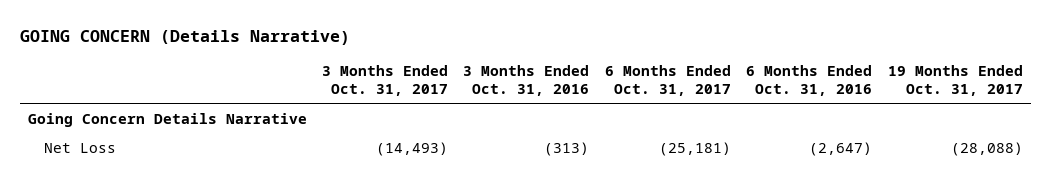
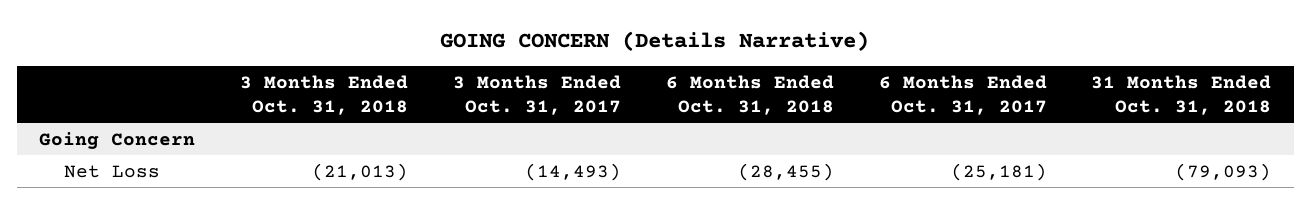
[463,64,590,97] 3 Months Ended Oct. 31, 2016 -> none
[746,64,873,97] 6 Months Ended Oct. 31, 2016 -> none
[887,64,1023,97] 19 Months Ended Oct. 31, 2017 -> none
none -> [239,74,408,115] 3 Months Ended Oct. 31, 2018
none -> [665,74,834,115] 6 Months Ended Oct. 31, 2018
none -> [1091,74,1272,115] 31 Months Ended Oct. 31, 2018
[27,112,307,127] Going Concern Details Narrative -> [39,131,196,149] Going Concern

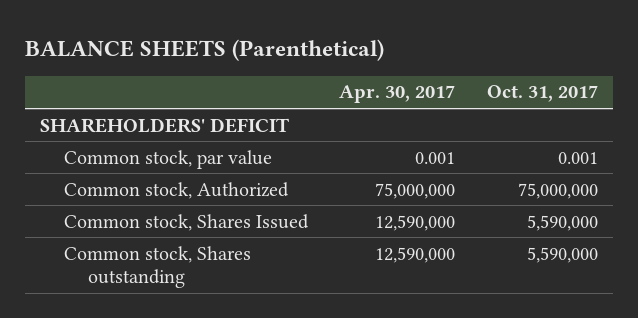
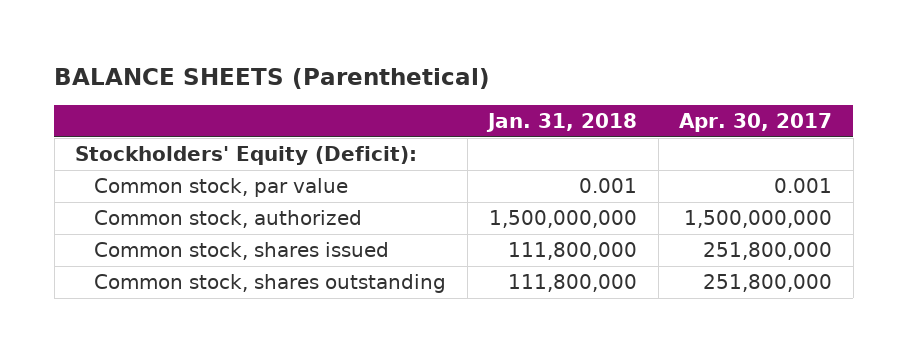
[486,85,598,103] Oct. 31, 2017 -> none
none -> [486,113,638,133] Jan. 31, 2018
[40,117,290,133] SHAREHOLDERS' DEFICIT -> [75,146,418,166] Stockholders' Equity (Deficit):
[64,181,290,199] Common stock, Authorized -> [94,210,363,229] Common stock, authorized
[375,182,456,199] 75,000,000 -> [684,210,833,229] 1,500,000,000
[64,213,310,231] Common stock, Shares Issued -> [94,242,390,261] Common stock, shares issued
[375,214,456,231] 12,590,000 -> [703,242,833,261] 251,800,000
[64,245,252,288] Common stock, Shares outstanding -> [94,274,447,294] Common stock, shares outstanding
[375,246,456,263] 12,590,000 -> [703,274,833,293] 251,800,000

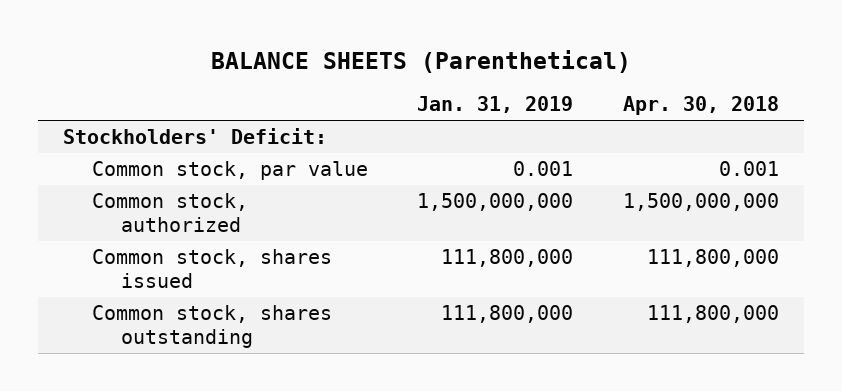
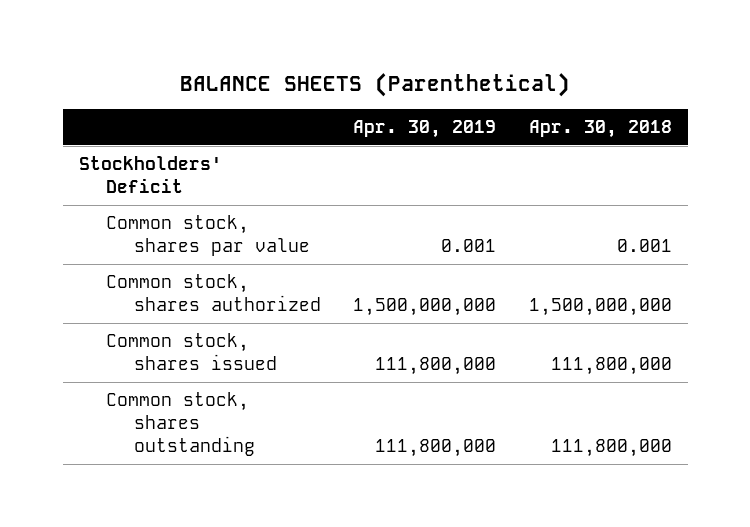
[417,96,574,114] Jan. 31, 2019 -> none
none -> [353,119,497,138] Apr. 30, 2019
[62,128,327,145] Stockholders' Deficit: -> [78,156,222,194] Stockholders' Deficit
[91,161,368,181] Common stock, par value -> [106,215,310,257] Common stock, shares par value
[91,193,248,233] Common stock, authorized -> [106,274,321,312] Common stock, shares authorized

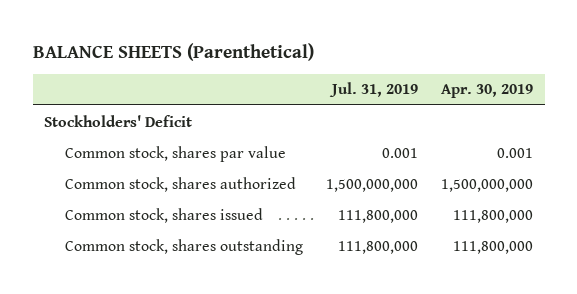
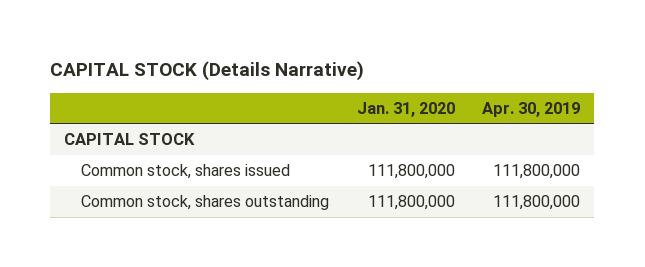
[32,42,314,61] BALANCE SHEETS (Parenthetical) -> [50,61,365,82] CAPITAL STOCK (Details Narrative)
[328,82,418,98] Jul. 31, 2019 -> none
none -> [356,101,455,117] Jan. 31, 2020
[44,114,193,127] Stockholders' Deficit -> none
[64,145,286,162] Common stock, shares par value -> none
[64,176,296,192] Common stock, shares authorized -> none
none -> [64,133,196,146] CAPITAL STOCK

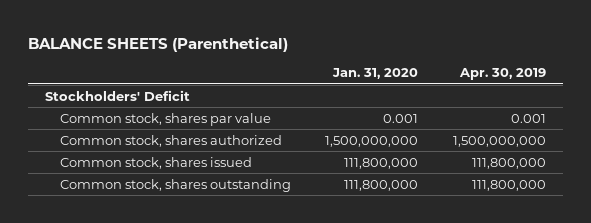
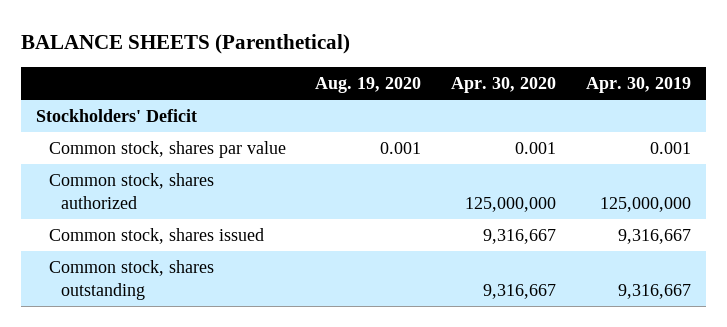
[332,68,419,80] Jan. 31, 2020 -> none
none -> [315,77,422,94] Aug. 19, 2020
none -> [451,77,557,94] Apr. 30, 2020
[452,135,546,147] 1,500,000,000 -> [599,197,691,213] 125,000,000
[471,157,546,169] 111,800,000 -> [617,229,691,245] 9,316,667
[471,179,546,191] 111,800,000 -> [617,284,691,300] 9,316,667

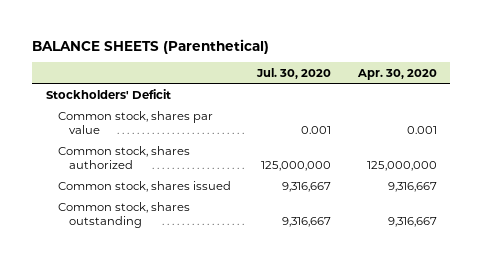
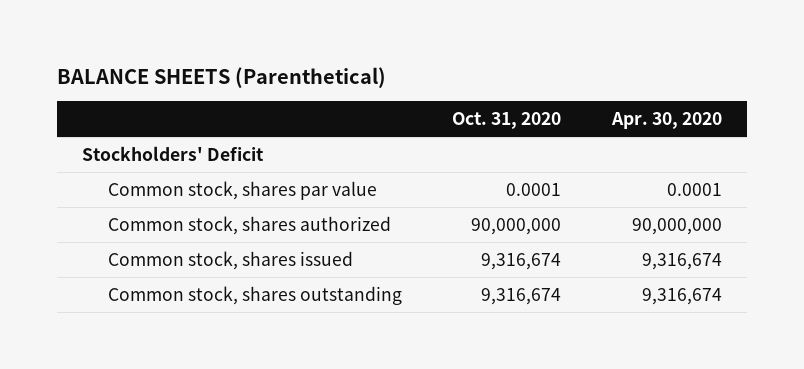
[256,67,332,79] Jul. 30, 2020 -> none
none -> [452,112,562,130] Oct. 31, 2020
[406,125,437,134] 0.001 -> [666,182,722,196] 0.0001
[366,160,437,171] 125,000,000 -> [631,217,722,235] 90,000,000
[387,181,437,192] 9,316,667 -> [641,252,722,270] 9,316,674
[387,216,437,227] 9,316,667 -> [641,287,722,305] 9,316,674

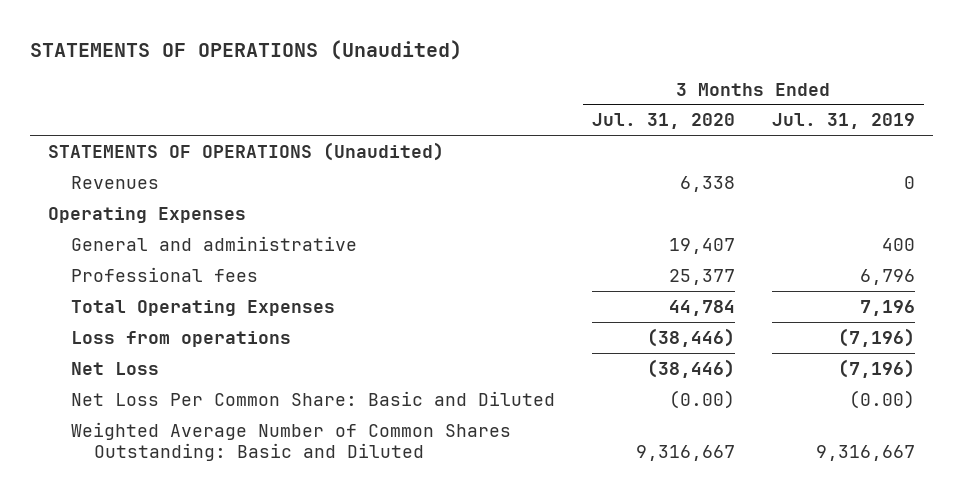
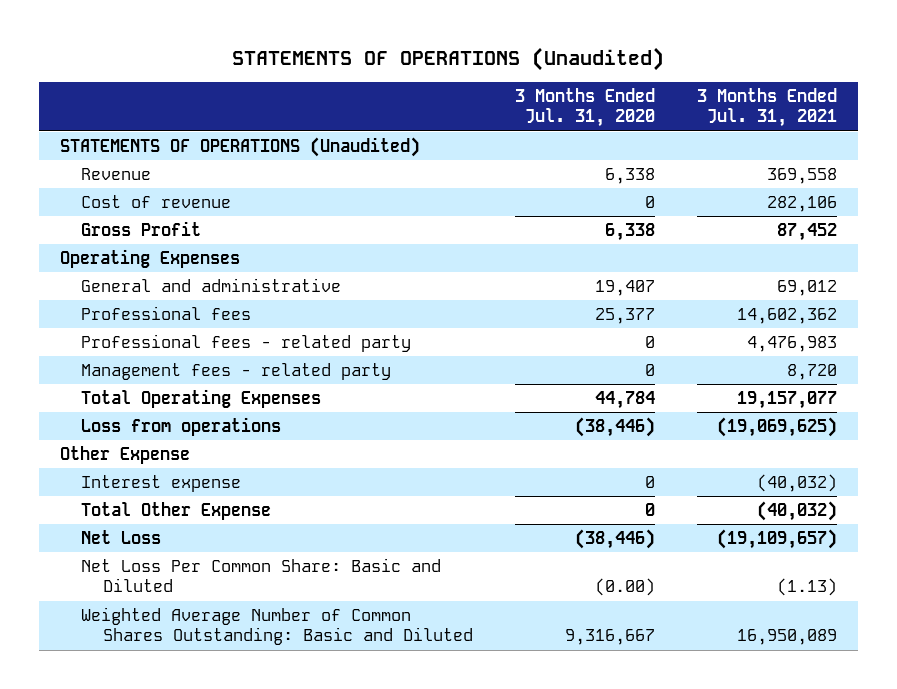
[771,113,915,130] Jul. 31, 2019 -> none
none -> [696,88,837,128] 3 Months Ended Jul. 31, 2021
[71,175,160,189] Revenues -> [81,168,152,181] Revenue
none -> [81,195,232,209] Cost of revenue
none -> [81,221,202,237] Gross Profit
none -> [81,334,412,353] Professional fees - related party
none -> [81,363,392,381] Management fees - related party
none -> [59,446,190,465] Other Expense
none -> [81,475,242,493] Interest expense
none -> [81,502,272,521] Total Other Expense

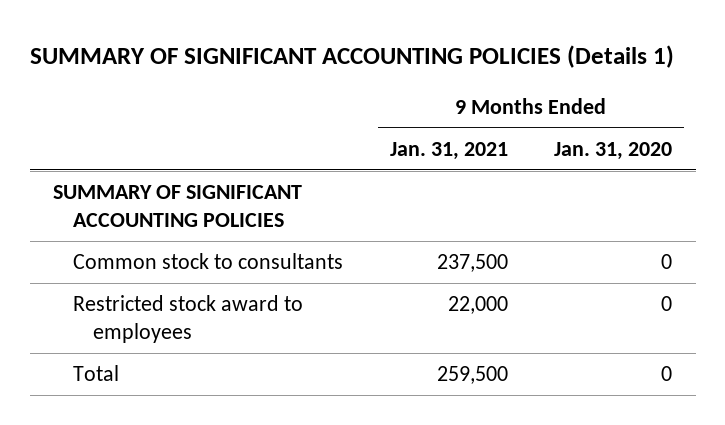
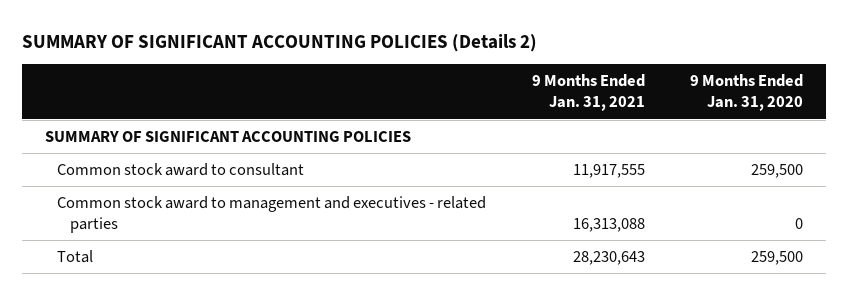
[29,44,674,68] SUMMARY OF SIGNIFICANT ACCOUNTING POLICIES (Details 1) -> [22,33,538,52] SUMMARY OF SIGNIFICANT ACCOUNTING POLICIES (Details 2)
[73,295,304,344] Restricted stock award to employees -> none
[73,253,344,270] Common stock to consultants -> [57,163,305,177] Common stock award to consultant
[436,254,508,273] 237,500 -> [572,164,645,179] 11,917,555
[661,254,673,270] 0 -> [751,164,804,179] 259,500
none -> [57,196,487,234] Common stock award to management and executives - related parties
[436,366,508,385] 259,500 -> [572,251,645,266] 28,230,643
[661,366,673,382] 0 -> [751,251,804,266] 259,500

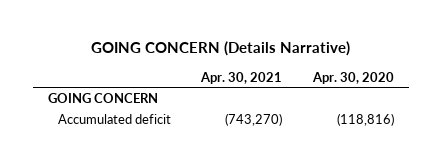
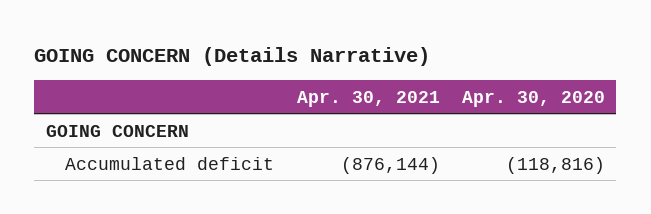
[225,113,283,127] (743,270) -> [340,156,440,174] (876,144)

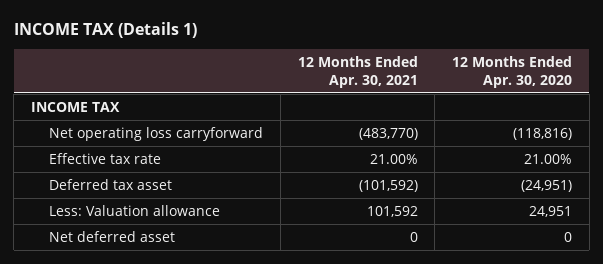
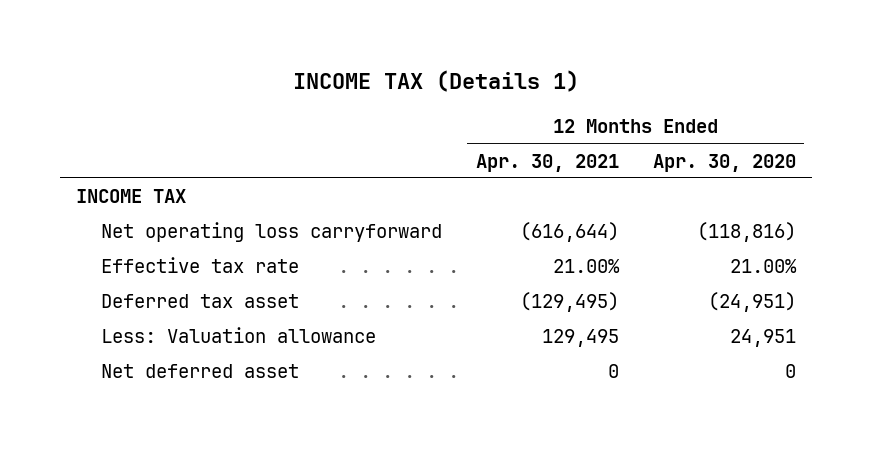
[358,128,418,141] (483,770) -> [519,222,619,243] (616,644)
[358,180,418,193] (101,592) -> [519,292,619,313] (129,495)
[366,206,418,218] 101,592 -> [541,329,619,348] 129,495

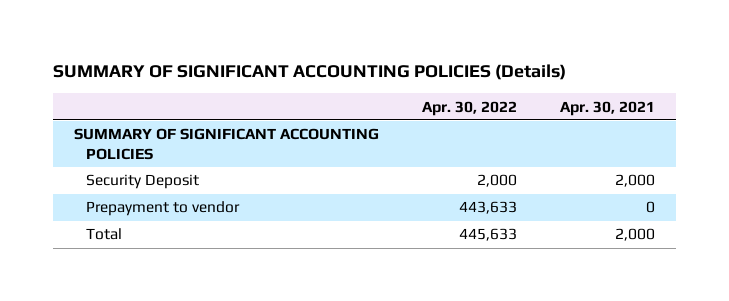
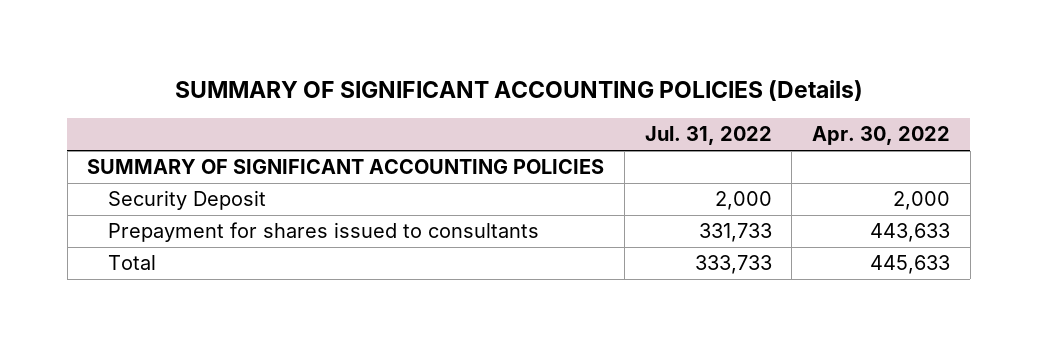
[559,100,655,116] Apr. 30, 2021 -> none
none -> [644,126,772,146] Jul. 31, 2022
[85,201,240,217] Prepayment to vendor -> [108,222,540,243] Prepayment for shares issued to consultants

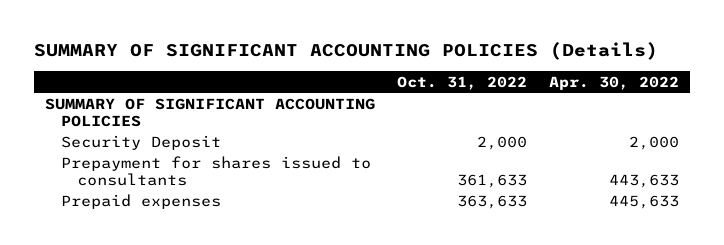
[644,126,772,146] Jul. 31, 2022 -> none
none -> [396,75,527,90] Oct. 31, 2022
[108,255,157,271] Total -> [61,193,222,209] Prepaid expenses

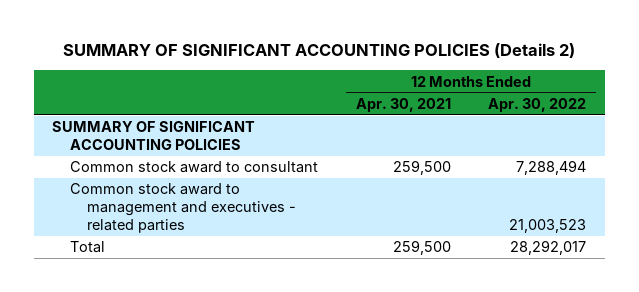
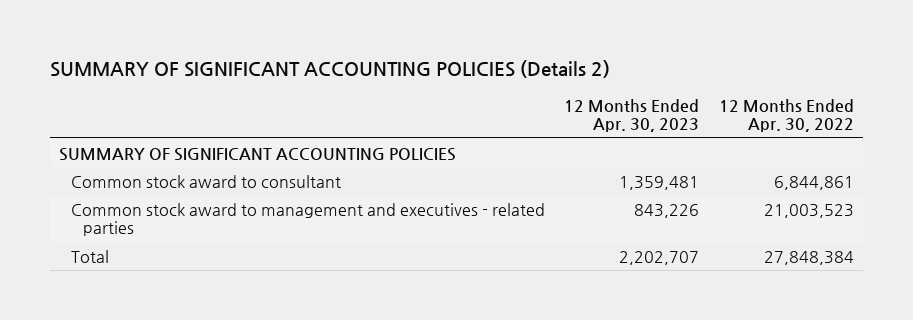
[355,97,451,112] Apr. 30, 2021 -> none
none -> [564,98,700,133] 12 Months Ended Apr. 30, 2023
[516,160,587,176] 7,288,494 -> [773,175,854,190] 6,844,861
[510,240,587,256] 28,292,017 -> [763,250,854,265] 27,848,384

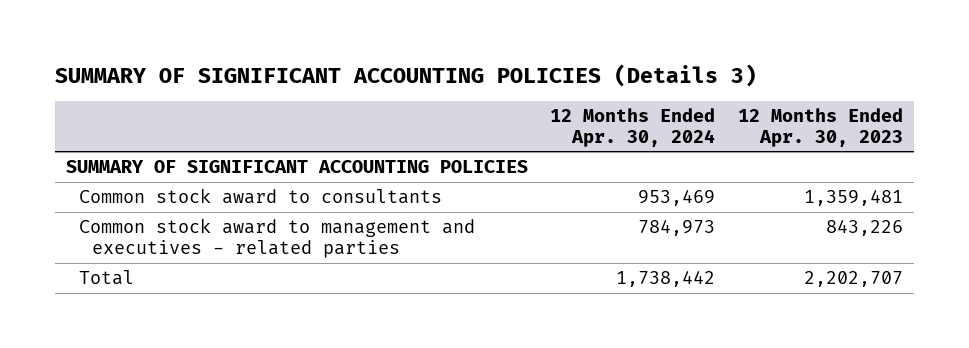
[49,59,610,78] SUMMARY OF SIGNIFICANT ACCOUNTING POLICIES (Details 2) -> [54,63,757,87] SUMMARY OF SIGNIFICANT ACCOUNTING POLICIES (Details 3)
[718,98,854,133] 12 Months Ended Apr. 30, 2022 -> none
none -> [550,107,716,147] 12 Months Ended Apr. 30, 2024
[71,174,342,188] Common stock award to consultant -> [79,188,443,205] Common stock award to consultants

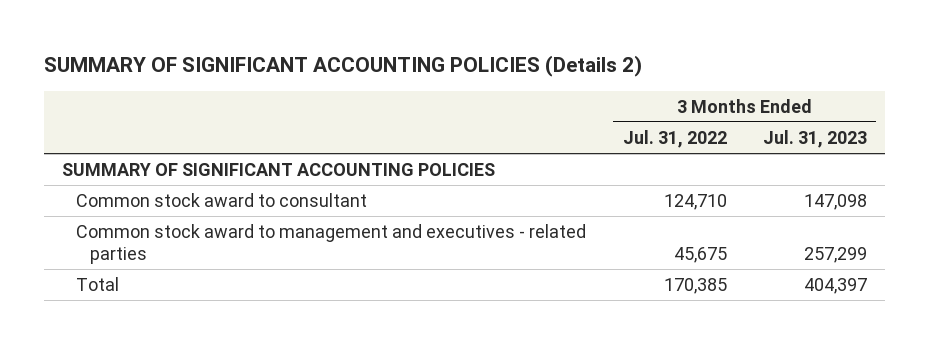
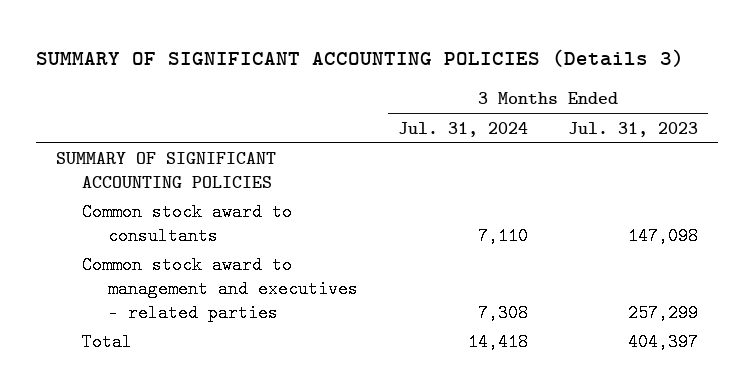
[44,55,643,78] SUMMARY OF SIGNIFICANT ACCOUNTING POLICIES (Details 2) -> [36,49,685,68] SUMMARY OF SIGNIFICANT ACCOUNTING POLICIES (Details 3)
[622,129,727,148] Jul. 31, 2022 -> none
none -> [397,121,528,137] Jul. 31, 2024
[76,193,368,208] Common stock award to consultant -> [82,203,293,246] Common stock award to consultants

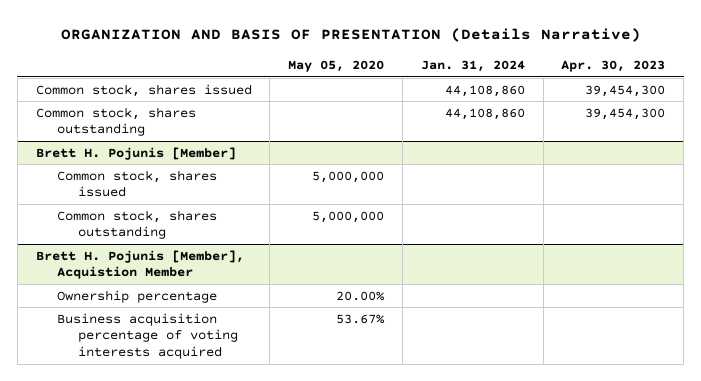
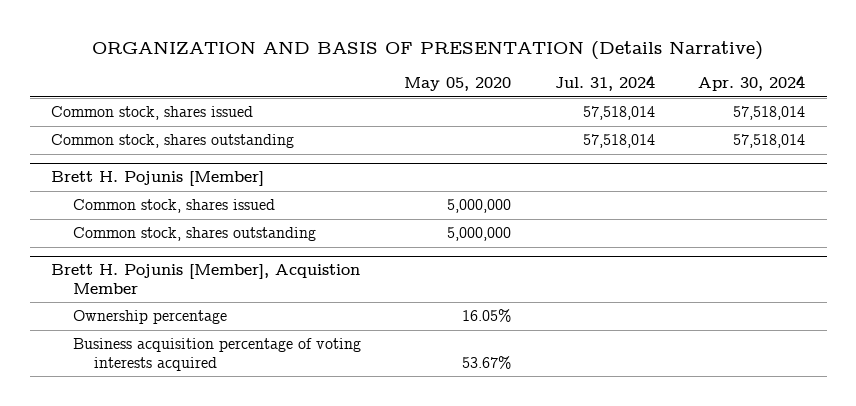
[420,60,525,73] Jan. 31, 2024 -> none
[561,60,666,73] Apr. 30, 2023 -> none
none -> [554,75,655,92] Jul. 31, 2024
none -> [698,75,806,92] Apr. 30, 2024
[336,290,386,301] 20.00% -> [462,309,512,323] 16.05%

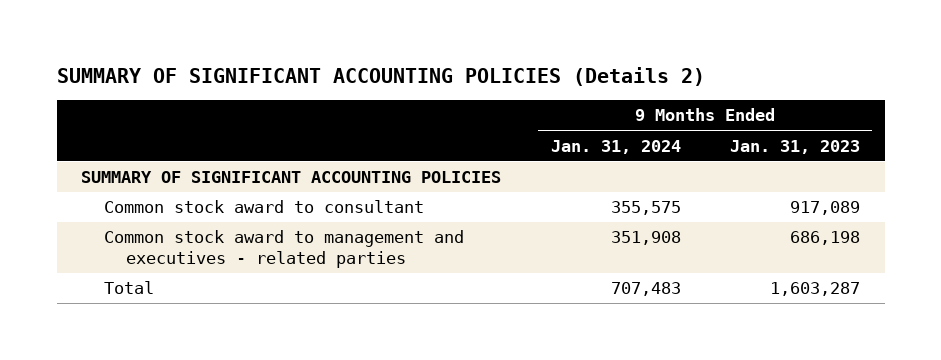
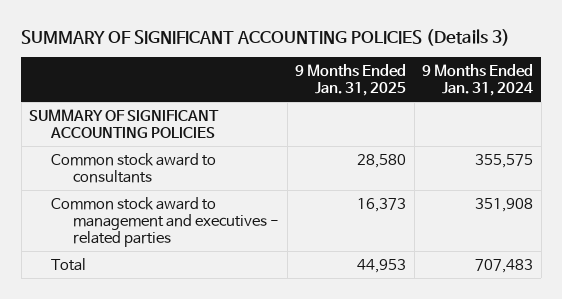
[56,67,705,87] SUMMARY OF SIGNIFICANT ACCOUNTING POLICIES (Details 2) -> [21,29,511,47] SUMMARY OF SIGNIFICANT ACCOUNTING POLICIES (Details 3)
[730,139,861,154] Jan. 31, 2023 -> none
none -> [295,63,407,96] 9 Months Ended Jan. 31, 2025
[103,200,424,214] Common stock award to consultant -> [51,152,217,183] Common stock award to consultants

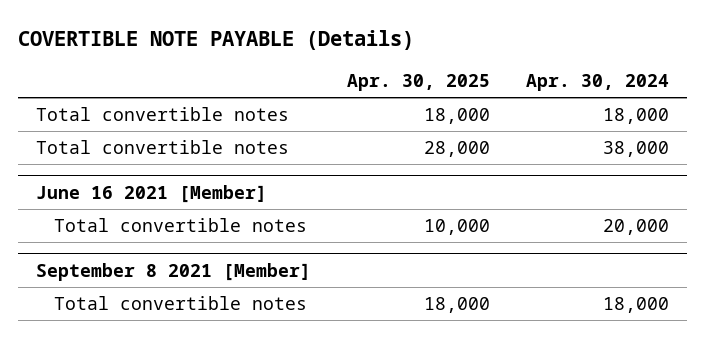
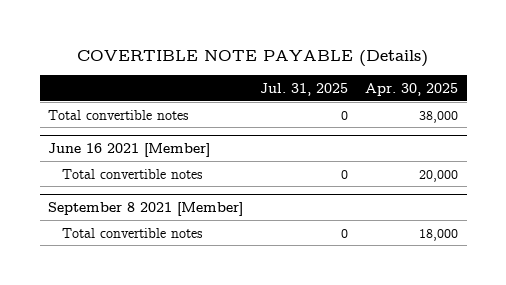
[526,73,670,91] Apr. 30, 2024 -> none
none -> [260,82,349,96] Jul. 31, 2025
[36,140,290,155] Total convertible notes -> none
[424,108,491,125] 18,000 -> [419,110,459,123] 38,000
[424,219,491,236] 10,000 -> [419,169,459,182] 20,000

